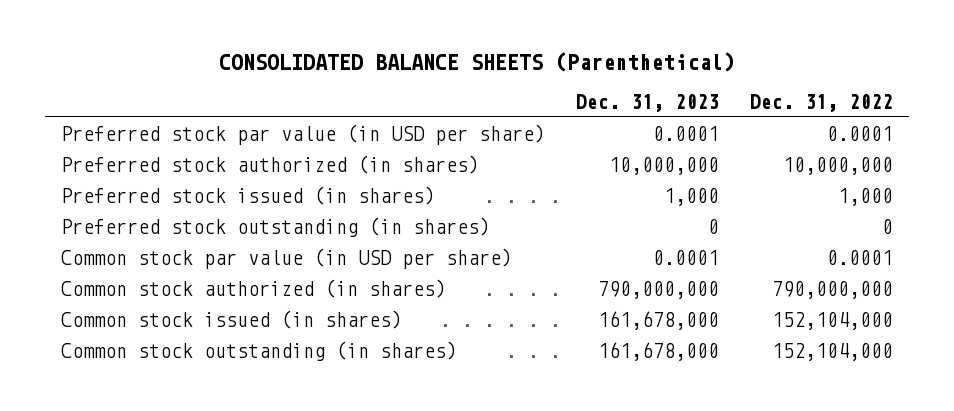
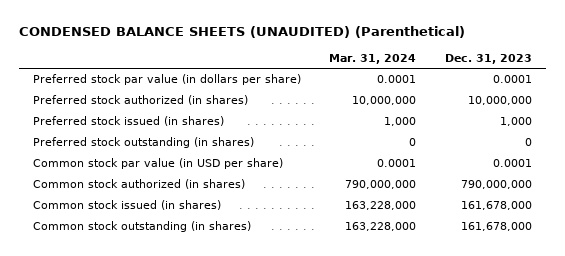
[219,51,736,72] CONSOLIDATED BALANCE SHEETS (Parenthetical) -> [18,26,465,39] CONDENSED BALANCE SHEETS (UNAUDITED) (Parenthetical)
[750,93,894,112] Dec. 31, 2022 -> none
none -> [329,53,417,64] Mar. 31, 2024
[60,123,545,145] Preferred stock par value (in USD per share) -> [32,74,301,86] Preferred stock par value (in dollars per share)

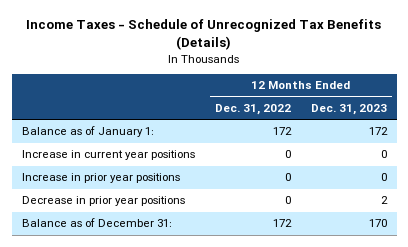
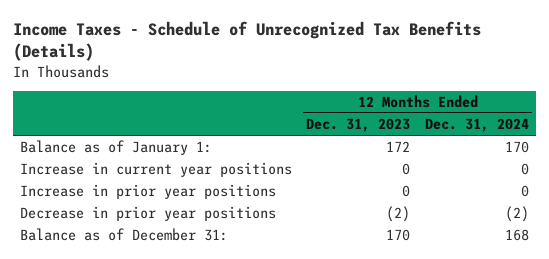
[214,103,291,115] Dec. 31, 2022 -> none
none -> [424,118,529,133] Dec. 31, 2024
[380,196,388,205] 2 -> [386,206,411,223] (2)

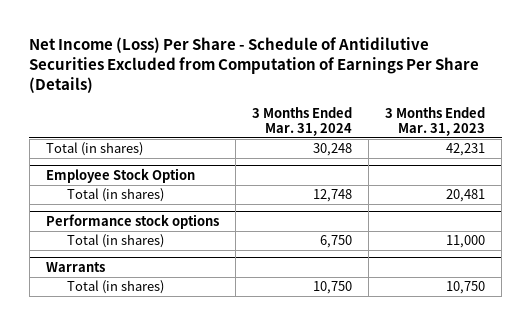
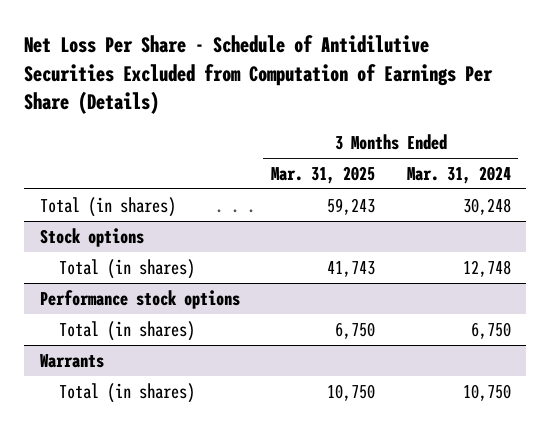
[29,36,480,94] Net Income (Loss) Per Share - Schedule of Antidilutive Securities Excluded from Computation of Earnings Per Share (Details) -> [24,35,494,115] Net Loss Per Share - Schedule of Antidilutive Securities Excluded from Computation of Earnings Per Share (Details)
[385,106,486,136] 3 Months Ended Mar. 31, 2023 -> none
none -> [271,165,376,184] Mar. 31, 2025
[45,167,195,183] Employee Stock Option -> [39,227,144,247] Stock options

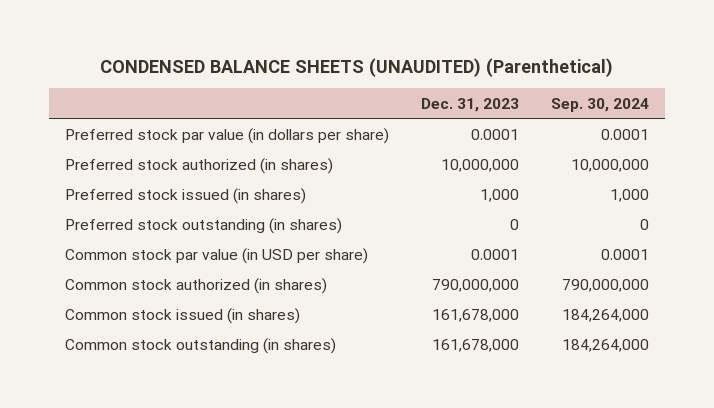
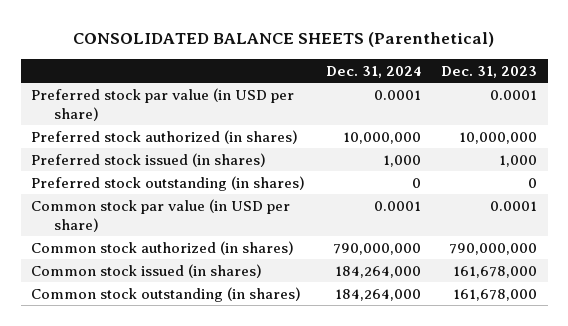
[100,57,614,77] CONDENSED BALANCE SHEETS (UNAUDITED) (Parenthetical) -> [73,32,495,48] CONSOLIDATED BALANCE SHEETS (Parenthetical)
[551,97,650,112] Sep. 30, 2024 -> none
none -> [325,65,421,78] Dec. 31, 2024
[64,127,389,144] Preferred stock par value (in dollars per share) -> [31,87,295,121] Preferred stock par value (in USD per share)

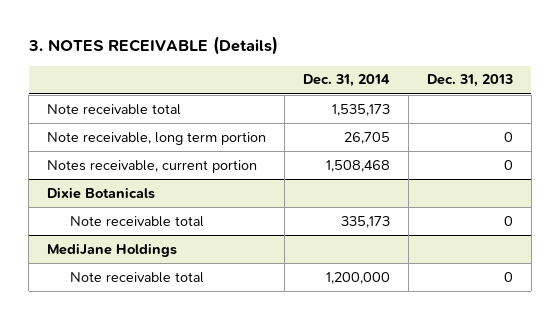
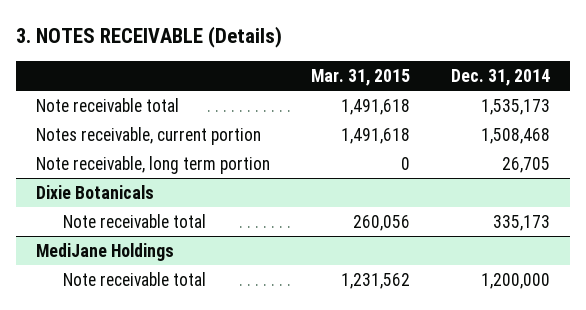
[426,74,513,88] Dec. 31, 2013 -> none
none -> [310,68,410,86] Mar. 31, 2015
[47,131,267,145] Note receivable, long term portion -> [36,155,271,174] Note receivable, long term portion

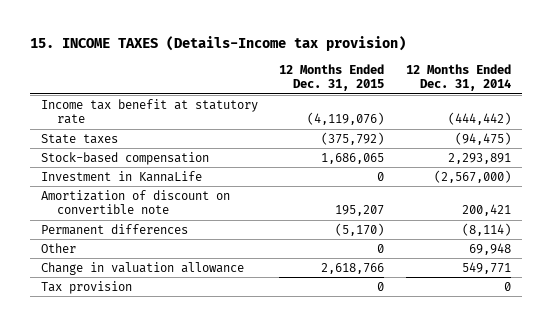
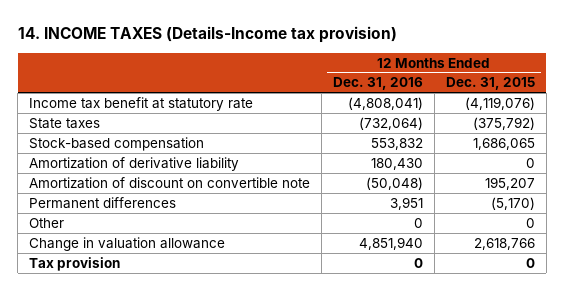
[30,36,407,52] 15. INCOME TAXES (Details-Income tax provision) -> [17,26,397,44] 14. INCOME TAXES (Details-Income tax provision)
[405,64,511,92] 12 Months Ended Dec. 31, 2014 -> none
none -> [333,77,424,91] Dec. 31, 2016
[40,170,202,182] Investment in KannaLife -> none
none -> [29,156,240,171] Amortization of derivative liability

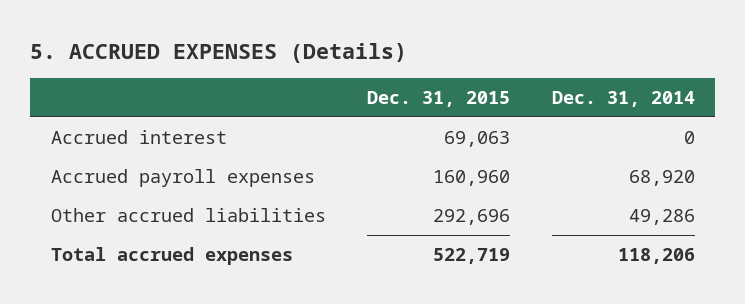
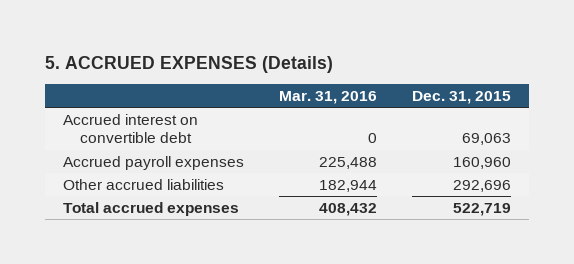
[551,91,695,108] Dec. 31, 2014 -> none
none -> [278,91,377,105] Mar. 31, 2016
[50,130,227,145] Accrued interest -> [62,113,198,144] Accrued interest on convertible debt

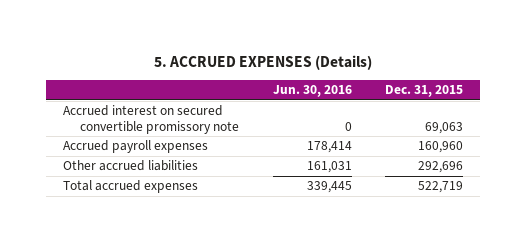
[278,91,377,105] Mar. 31, 2016 -> none
none -> [272,85,352,98] Jun. 30, 2016
[62,113,198,144] Accrued interest on convertible debt -> [62,105,240,134] Accrued interest on secured convertible promissory note

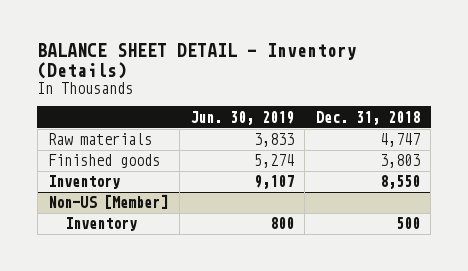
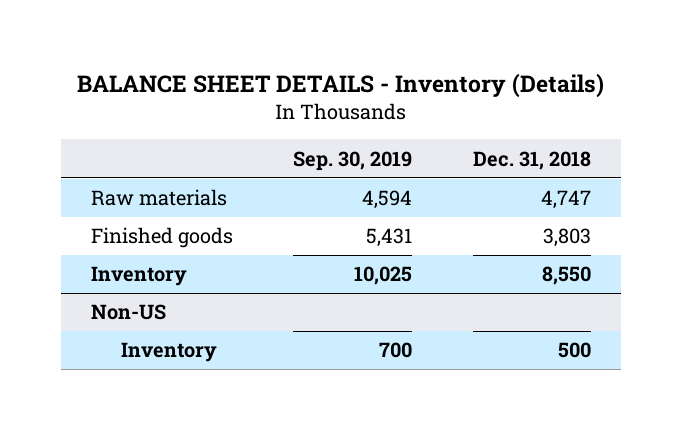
[37,43,358,79] BALANCE SHEET DETAIL - Inventory (Details) -> [76,73,604,99] BALANCE SHEET DETAILS - Inventory (Details)
[190,110,295,125] Jun. 30, 2019 -> none
none -> [293,150,413,171] Sep. 30, 2019
[48,194,169,210] Non-US [Member] -> [90,304,166,321] Non-US

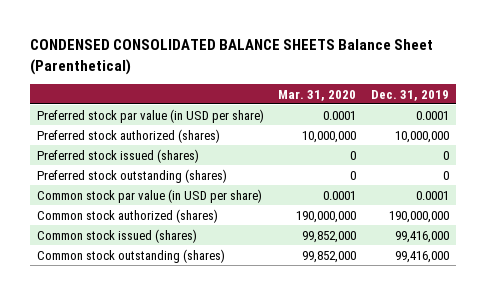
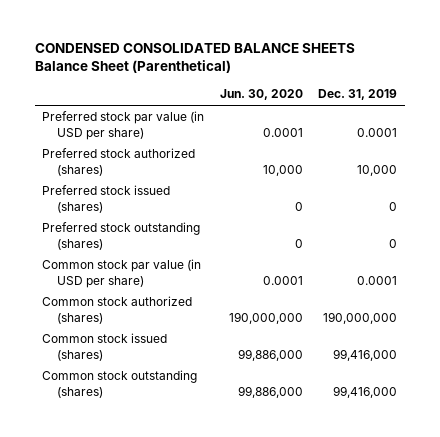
[278,89,357,101] Mar. 31, 2020 -> none
none -> [219,89,303,101] Jun. 30, 2020
[394,130,449,143] 10,000,000 -> [357,164,398,176] 10,000

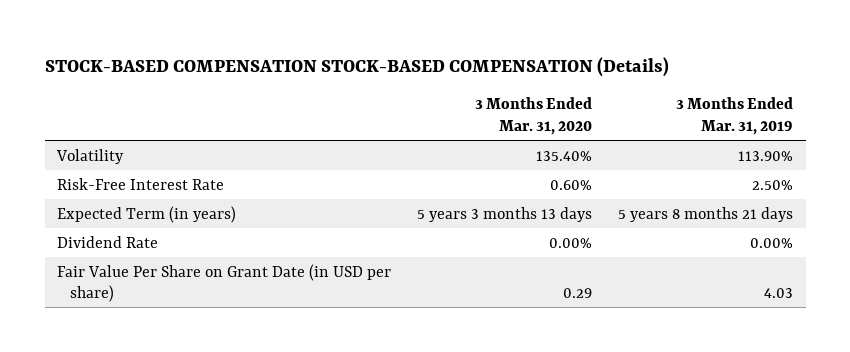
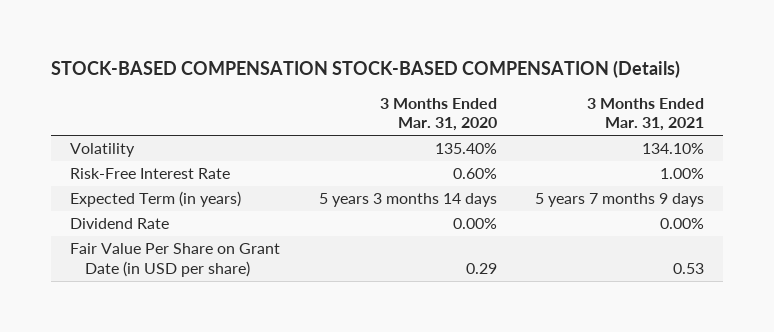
[675,97,793,135] 3 Months Ended Mar. 31, 2019 -> none
none -> [587,98,705,132] 3 Months Ended Mar. 31, 2021
[417,206,593,222] 5 years 3 months 13 days -> [318,193,497,208] 5 years 3 months 14 days

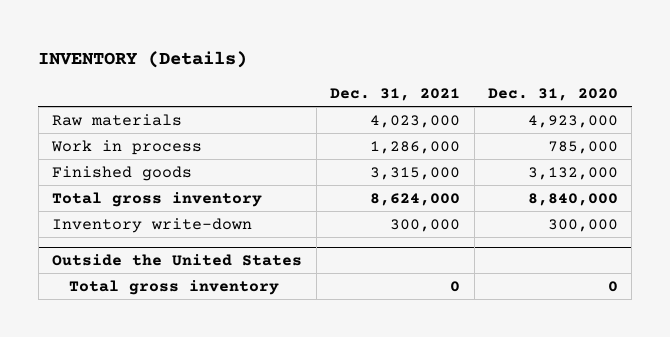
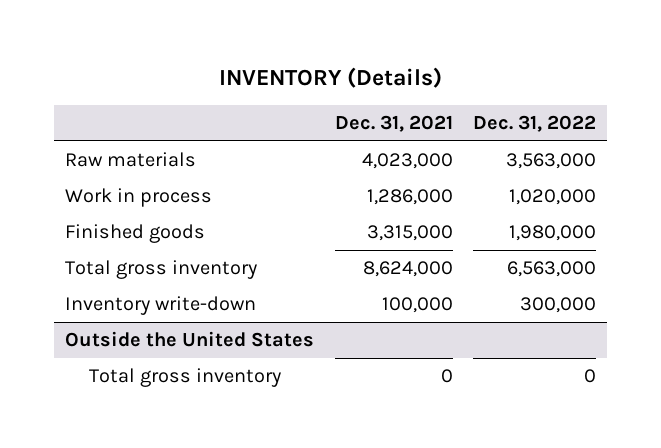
[487,87,618,101] Dec. 31, 2020 -> none
none -> [473,115,597,133] Dec. 31, 2022
[390,218,461,232] 300,000 -> [381,297,453,314] 100,000

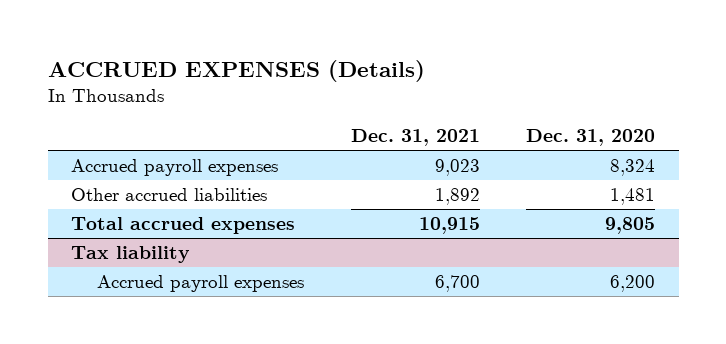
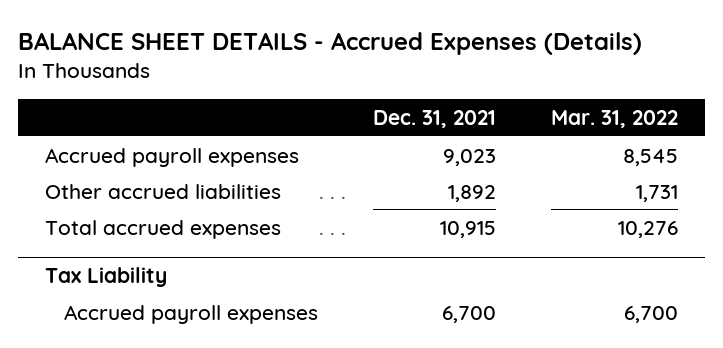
[47,59,425,82] ACCRUED EXPENSES (Details) -> [17,32,642,56] BALANCE SHEET DETAILS - Accrued Expenses (Details)
[526,129,656,147] Dec. 31, 2020 -> none
none -> [550,109,678,128] Mar. 31, 2022
[70,246,190,264] Tax liability -> [45,267,168,288] Tax Liability

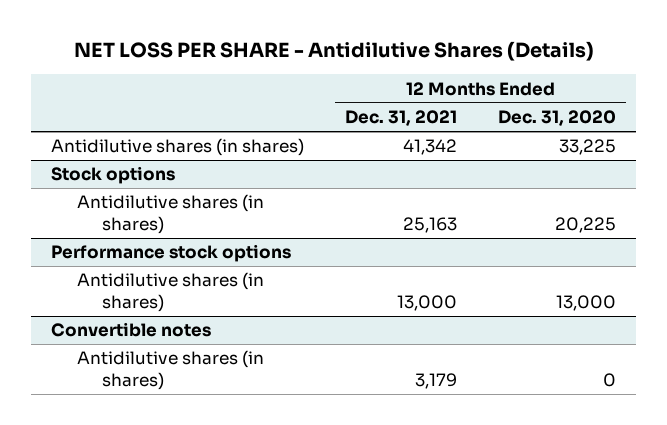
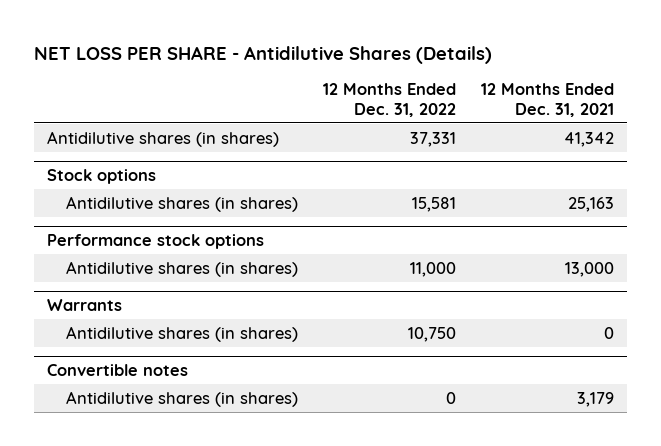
[497,110,616,127] Dec. 31, 2020 -> none
none -> [322,83,456,117] 12 Months Ended Dec. 31, 2022
none -> [46,299,122,312] Warrants
none -> [65,325,298,342] Antidilutive shares (in shares)

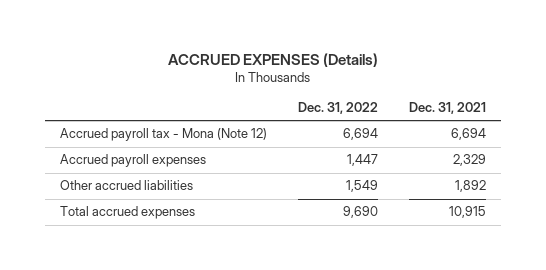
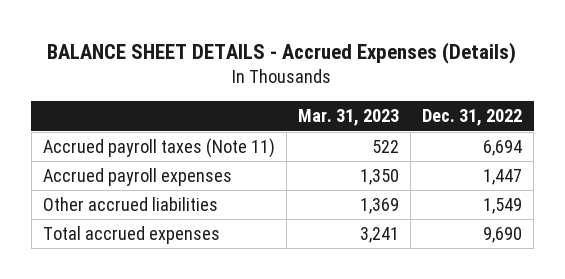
[168,52,379,67] ACCRUED EXPENSES (Details) -> [47,41,517,64] BALANCE SHEET DETAILS - Accrued Expenses (Details)
[409,102,487,115] Dec. 31, 2021 -> none
none -> [297,109,399,127] Mar. 31, 2023
[60,128,268,142] Accrued payroll tax - Mona (Note 12) -> [42,138,275,159] Accrued payroll taxes (Note 11)

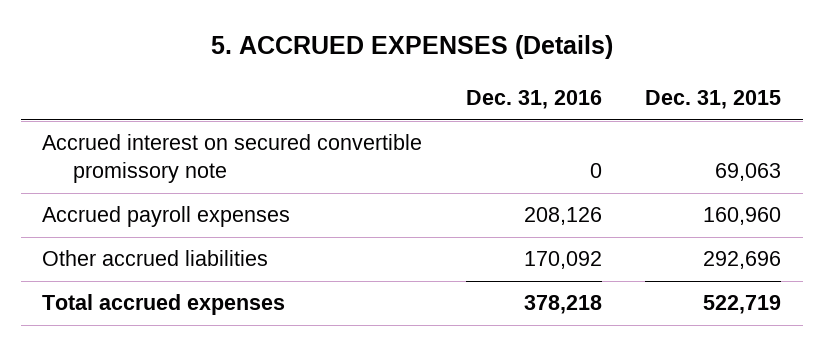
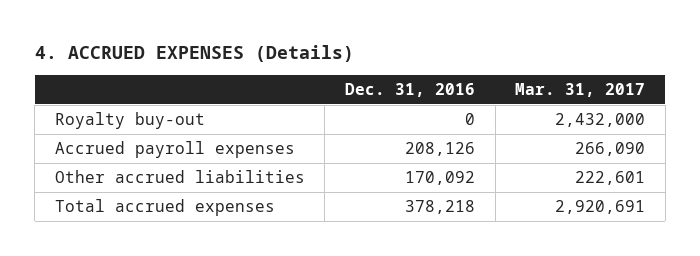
[210,35,613,60] 5. ACCRUED EXPENSES (Details) -> [34,45,354,63] 4. ACCRUED EXPENSES (Details)
[645,90,782,110] Dec. 31, 2015 -> none
none -> [515,83,646,98] Mar. 31, 2017
[42,134,423,184] Accrued interest on secured convertible promissory note -> none
none -> [54,112,205,130] Royalty buy-out

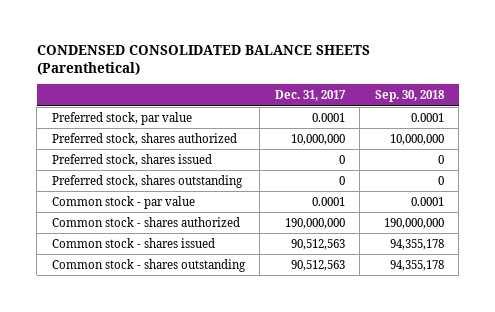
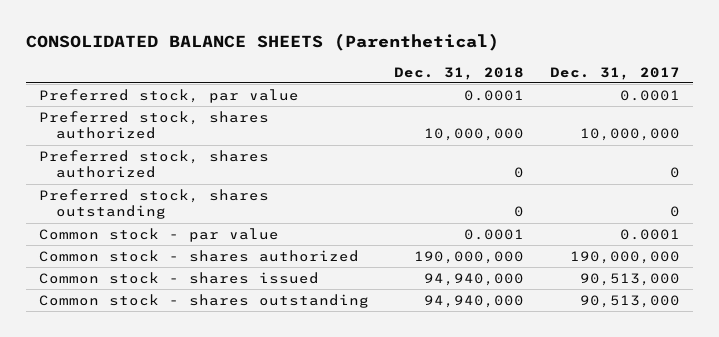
[36,44,370,75] CONDENSED CONSOLIDATED BALANCE SHEETS (Parenthetical) -> [25,33,499,52] CONSOLIDATED BALANCE SHEETS (Parenthetical)
[374,90,445,103] Sep. 30, 2018 -> none
none -> [394,66,525,80] Dec. 31, 2018
[51,153,212,166] Preferred stock, shares issued -> [38,149,269,179] Preferred stock, shares authorized
[290,238,345,250] 90,512,563 -> [580,272,681,286] 90,513,000
[290,259,345,271] 90,512,563 -> [580,294,681,308] 90,513,000

